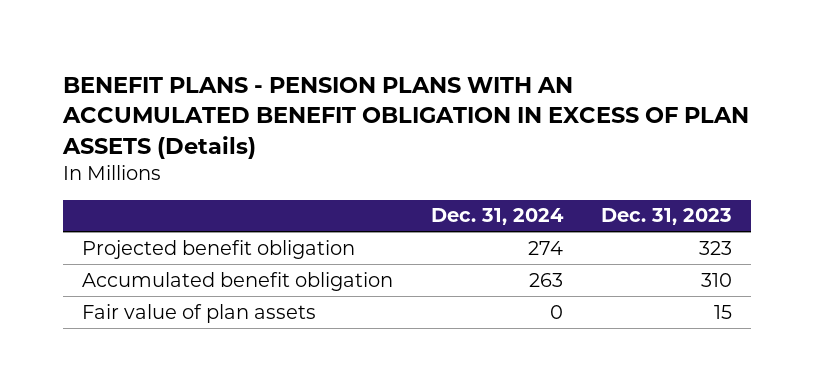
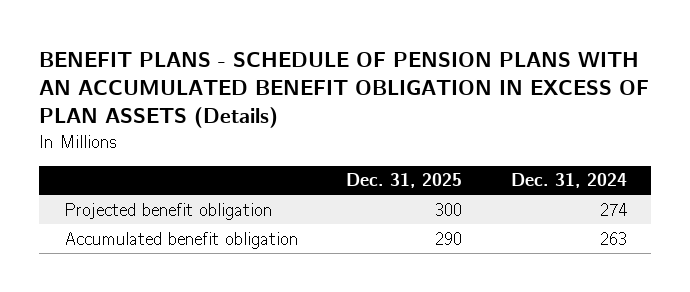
[61,76,749,159] BENEFIT PLANS - PENSION PLANS WITH AN ACCUMULATED BENEFIT OBLIGATION IN EXCESS OF PLAN ASSETS (Details) -> [39,52,650,129] BENEFIT PLANS - SCHEDULE OF PENSION PLANS WITH AN ACCUMULATED BENEFIT OBLIGATION IN EXCESS OF PLAN ASSETS (Details)
[601,208,733,226] Dec. 31, 2023 -> none
none -> [346,173,463,189] Dec. 31, 2025
[81,303,316,323] Fair value of plan assets -> none

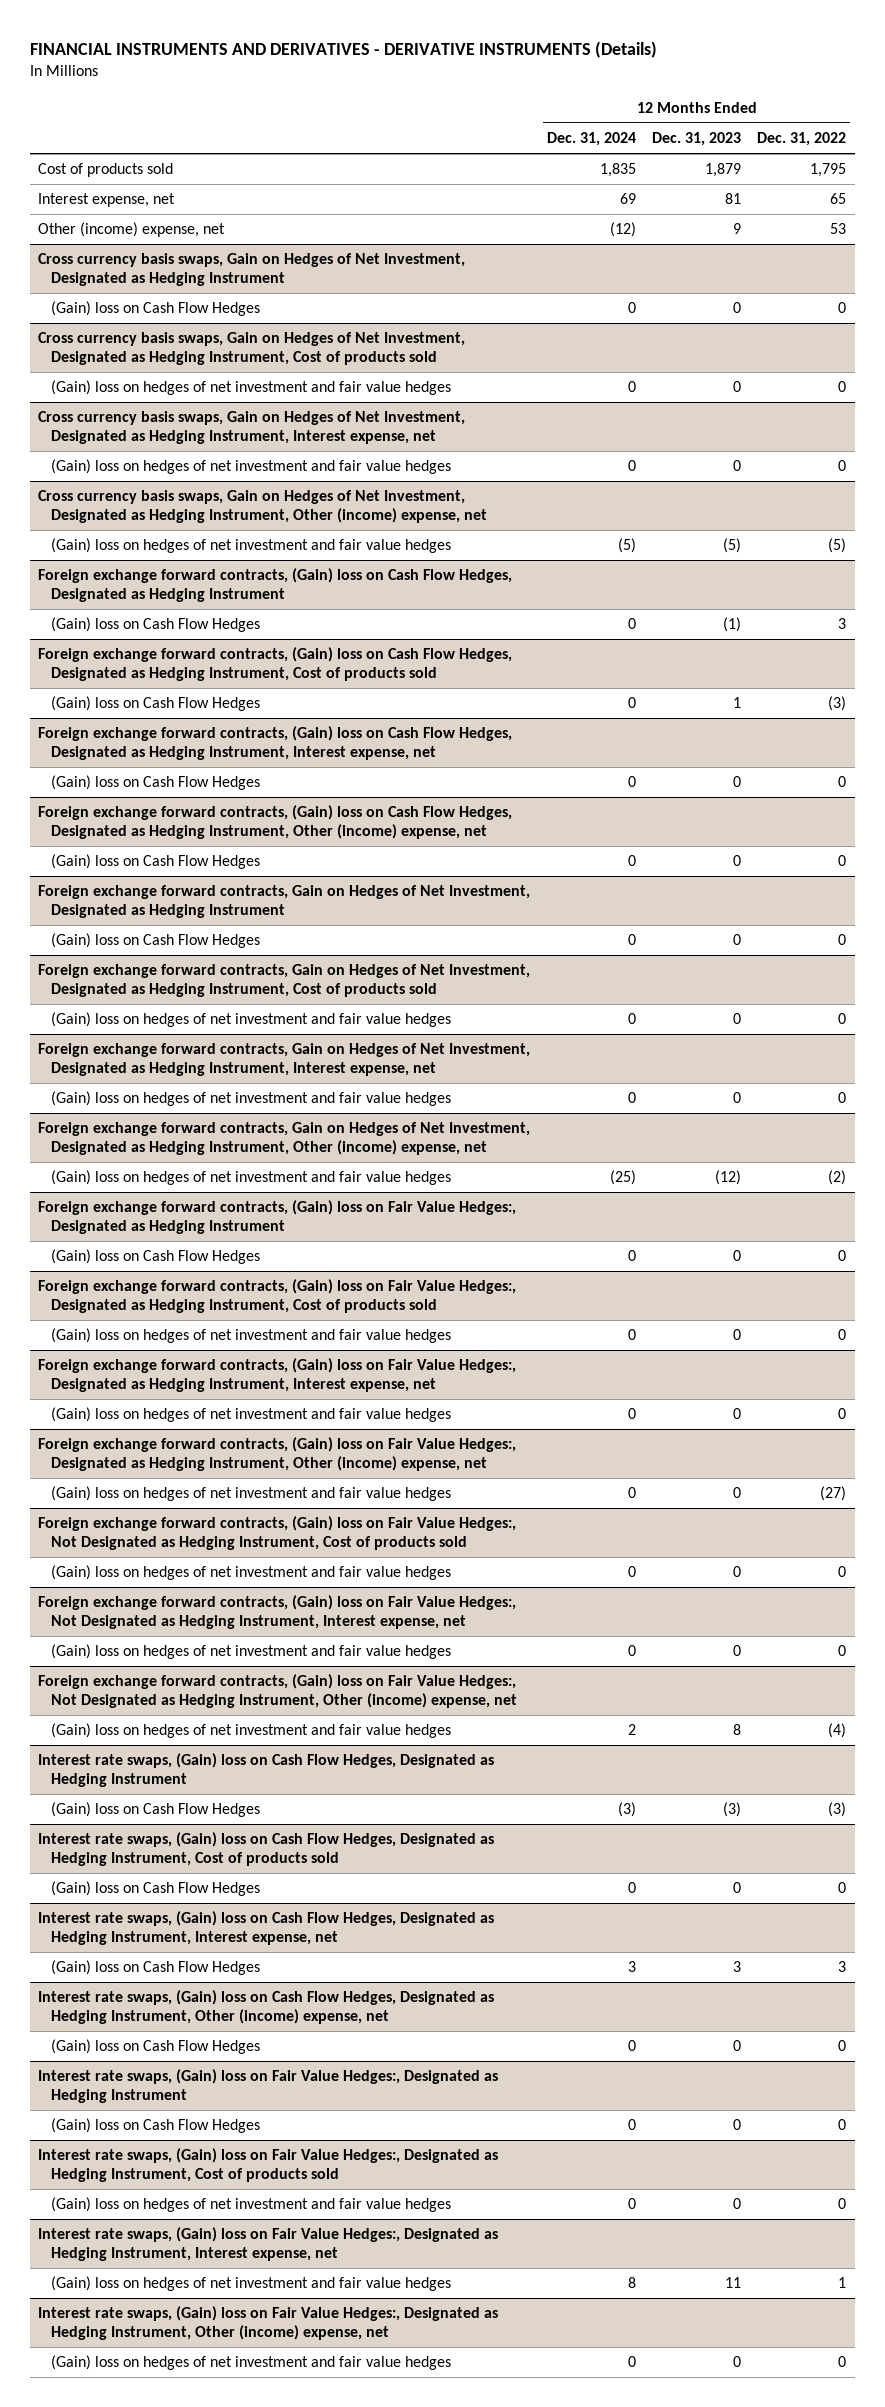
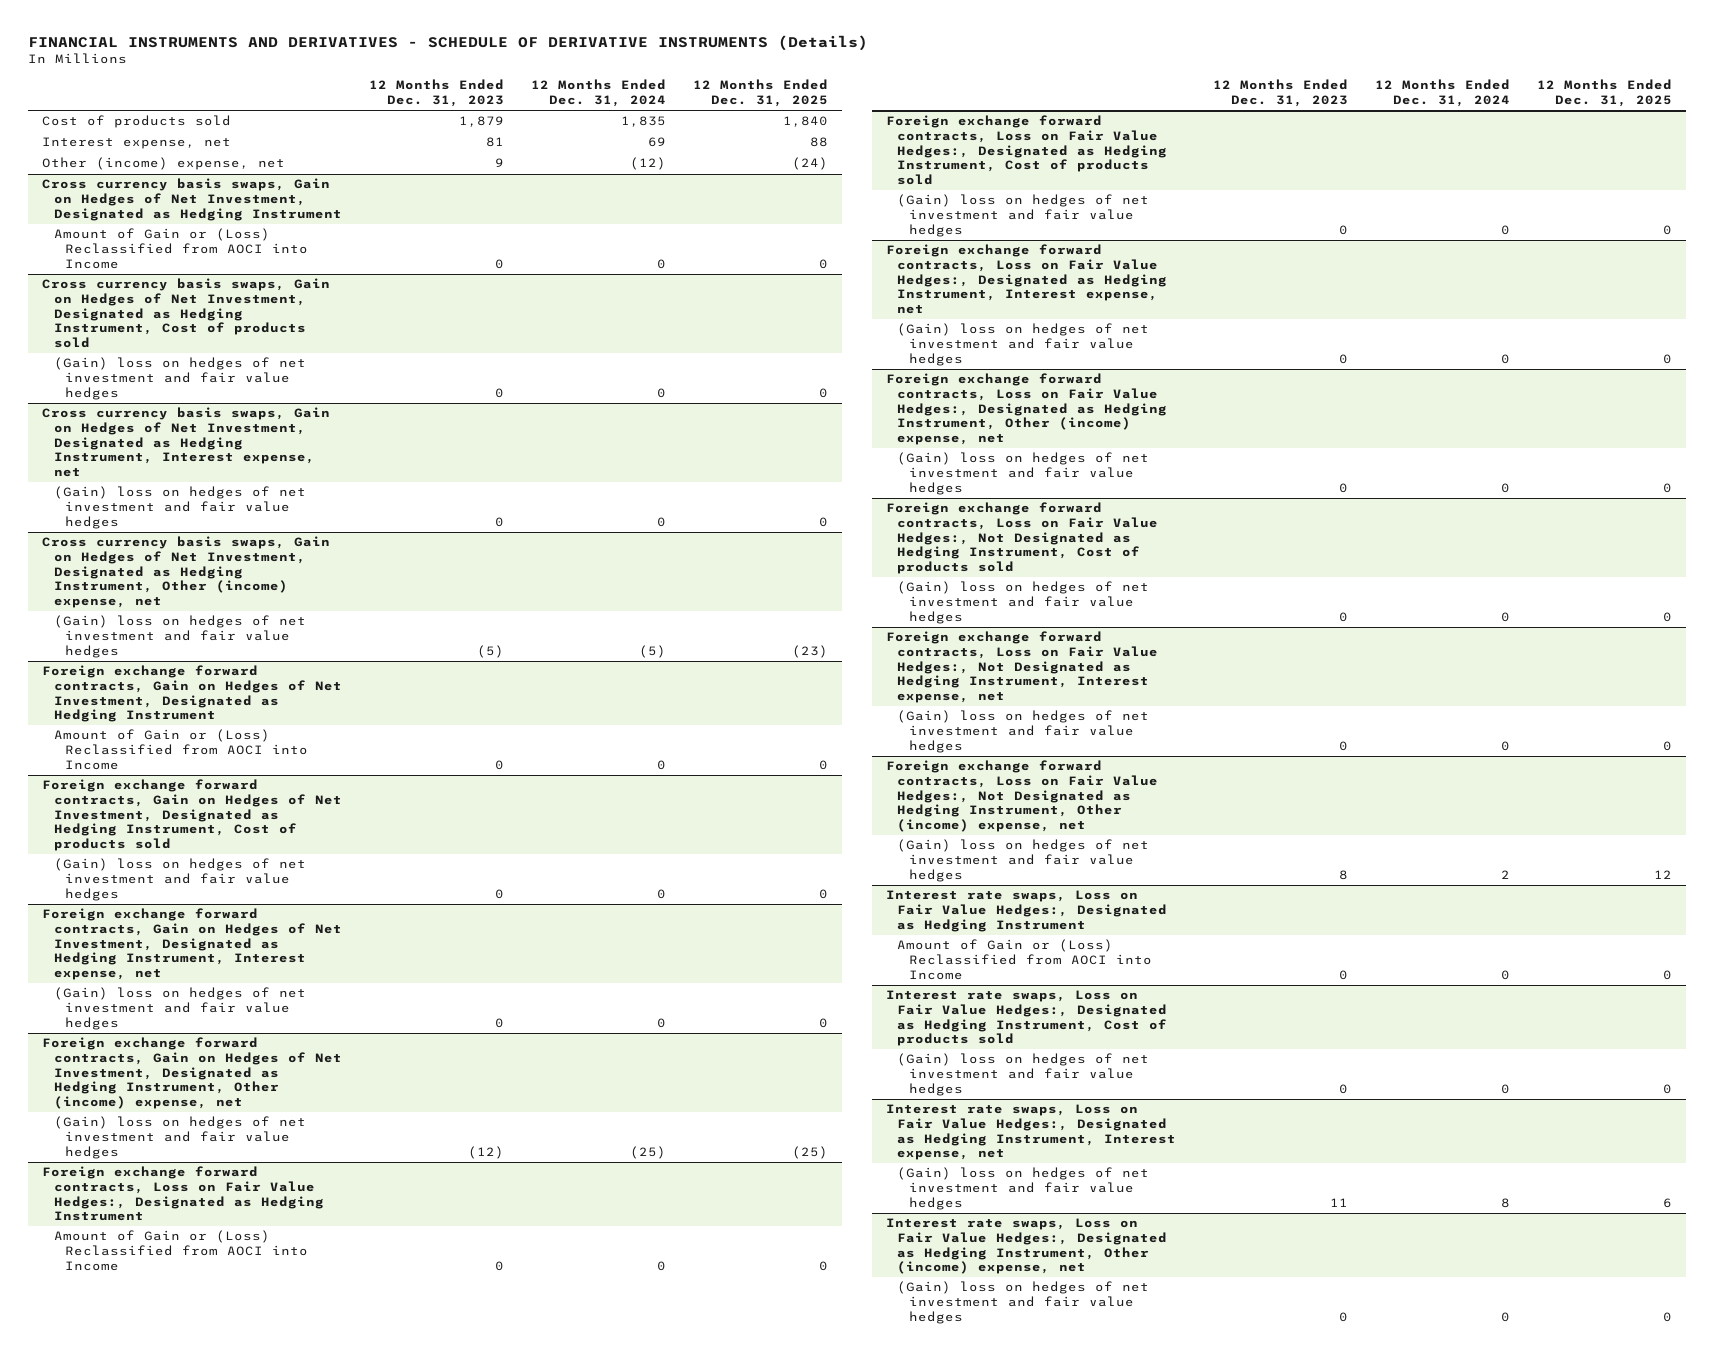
[30,40,658,58] FINANCIAL INSTRUMENTS AND DERIVATIVES - DERIVATIVE INSTRUMENTS (Details) -> [28,34,869,51] FINANCIAL INSTRUMENTS AND DERIVATIVES - SCHEDULE OF DERIVATIVE INSTRUMENTS (Details)
[757,131,847,146] Dec. 31, 2022 -> none
none -> [693,79,829,108] 12 Months Ended Dec. 31, 2025
[51,301,261,317] (Gain) loss on Cash Flow Hedges -> [53,228,309,269] Amount of Gain or (Loss) Reclassified from AOCI into Income
[38,568,513,602] Foreign exchange forward contracts, (Gain) loss on Cash Flow Hedges, Designated as Hedging Instrument -> none
[51,617,261,633] (Gain) loss on Cash Flow Hedges -> none
[38,647,513,681] Foreign exchange forward contracts, (Gain) loss on Cash Flow Hedges, Designated as Hedging Instrument, Cost of products sold -> none
[51,696,261,712] (Gain) loss on Cash Flow Hedges -> none
[38,726,513,760] Foreign exchange forward contracts, (Gain) loss on Cash Flow Hedges, Designated as Hedging Instrument, Interest expense, net -> none
[51,775,261,791] (Gain) loss on Cash Flow Hedges -> none
[38,805,513,839] Foreign exchange forward contracts, (Gain) loss on Cash Flow Hedges, Designated as Hedging Instrument, Other (income) expense, net -> none
[51,854,261,870] (Gain) loss on Cash Flow Hedges -> none
[51,933,261,949] (Gain) loss on Cash Flow Hedges -> [53,729,309,770] Amount of Gain or (Loss) Reclassified from AOCI into Income
[38,1200,517,1234] Foreign exchange forward contracts, (Gain) loss on Fair Value Hedges:, Designated as Hedging Instrument -> [41,1166,324,1222] Foreign exchange forward contracts, Loss on Fair Value Hedges:, Designated as Hedging Instrument
[51,1249,261,1265] (Gain) loss on Cash Flow Hedges -> [53,1230,309,1271] Amount of Gain or (Loss) Reclassified from AOCI into Income
[38,1279,517,1313] Foreign exchange forward contracts, (Gain) loss on Fair Value Hedges:, Designated as Hedging Instrument, Cost of products sold -> [885,115,1168,185] Foreign exchange forward contracts, Loss on Fair Value Hedges:, Designated as Hedging Instrument, Cost of products sold
[38,1358,517,1392] Foreign exchange forward contracts, (Gain) loss on Fair Value Hedges:, Designated as Hedging Instrument, Interest expense, net -> [885,244,1168,314] Foreign exchange forward contracts, Loss on Fair Value Hedges:, Designated as Hedging Instrument, Interest expense, net
[38,1437,517,1471] Foreign exchange forward contracts, (Gain) loss on Fair Value Hedges:, Designated as Hedging Instrument, Other (income) expense, net -> [885,373,1168,445] Foreign exchange forward contracts, Loss on Fair Value Hedges:, Designated as Hedging Instrument, Other (income) expense, net
[38,1516,517,1550] Foreign exchange forward contracts, (Gain) loss on Fair Value Hedges:, Not Designated as Hedging Instrument, Cost of products sold -> [885,502,1159,574] Foreign exchange forward contracts, Loss on Fair Value Hedges:, Not Designated as Hedging Instrument, Cost of products sold
[38,1595,517,1629] Foreign exchange forward contracts, (Gain) loss on Fair Value Hedges:, Not Designated as Hedging Instrument, Interest expense, net -> [885,631,1159,703] Foreign exchange forward contracts, Loss on Fair Value Hedges:, Not Designated as Hedging Instrument, Interest expense, net
[38,1674,518,1708] Foreign exchange forward contracts, (Gain) loss on Fair Value Hedges:, Not Designated as Hedging Instrument, Other (income) expense, net -> [885,760,1159,832] Foreign exchange forward contracts, Loss on Fair Value Hedges:, Not Designated as Hedging Instrument, Other (income) expense, net
[38,1753,495,1787] Interest rate swaps, (Gain) loss on Cash Flow Hedges, Designated as Hedging Instrument -> none
[51,1802,261,1818] (Gain) loss on Cash Flow Hedges -> none
[38,1832,495,1866] Interest rate swaps, (Gain) loss on Cash Flow Hedges, Designated as Hedging Instrument, Cost of products sold -> none
[51,1881,261,1897] (Gain) loss on Cash Flow Hedges -> none
[38,1911,495,1945] Interest rate swaps, (Gain) loss on Cash Flow Hedges, Designated as Hedging Instrument, Interest expense, net -> none
[51,1960,261,1976] (Gain) loss on Cash Flow Hedges -> none
[38,1990,495,2024] Interest rate swaps, (Gain) loss on Cash Flow Hedges, Designated as Hedging Instrument, Other (income) expense, net -> none
[51,2039,261,2055] (Gain) loss on Cash Flow Hedges -> none
[51,2118,261,2134] (Gain) loss on Cash Flow Hedges -> none
[38,2069,499,2103] Interest rate swaps, (Gain) loss on Fair Value Hedges:, Designated as Hedging Instrument -> [885,890,1168,932] Interest rate swaps, Loss on Fair Value Hedges:, Designated as Hedging Instrument
none -> [897,939,1153,980] Amount of Gain or (Loss) Reclassified from AOCI into Income
[38,2148,499,2182] Interest rate swaps, (Gain) loss on Fair Value Hedges:, Designated as Hedging Instrument, Cost of products sold -> [885,990,1168,1047] Interest rate swaps, Loss on Fair Value Hedges:, Designated as Hedging Instrument, Cost of products sold
[38,2227,499,2261] Interest rate swaps, (Gain) loss on Fair Value Hedges:, Designated as Hedging Instrument, Interest expense, net -> [885,1104,1177,1161] Interest rate swaps, Loss on Fair Value Hedges:, Designated as Hedging Instrument, Interest expense, net
[38,2306,499,2340] Interest rate swaps, (Gain) loss on Fair Value Hedges:, Designated as Hedging Instrument, Other (income) expense, net -> [885,1218,1168,1275] Interest rate swaps, Loss on Fair Value Hedges:, Designated as Hedging Instrument, Other (income) expense, net

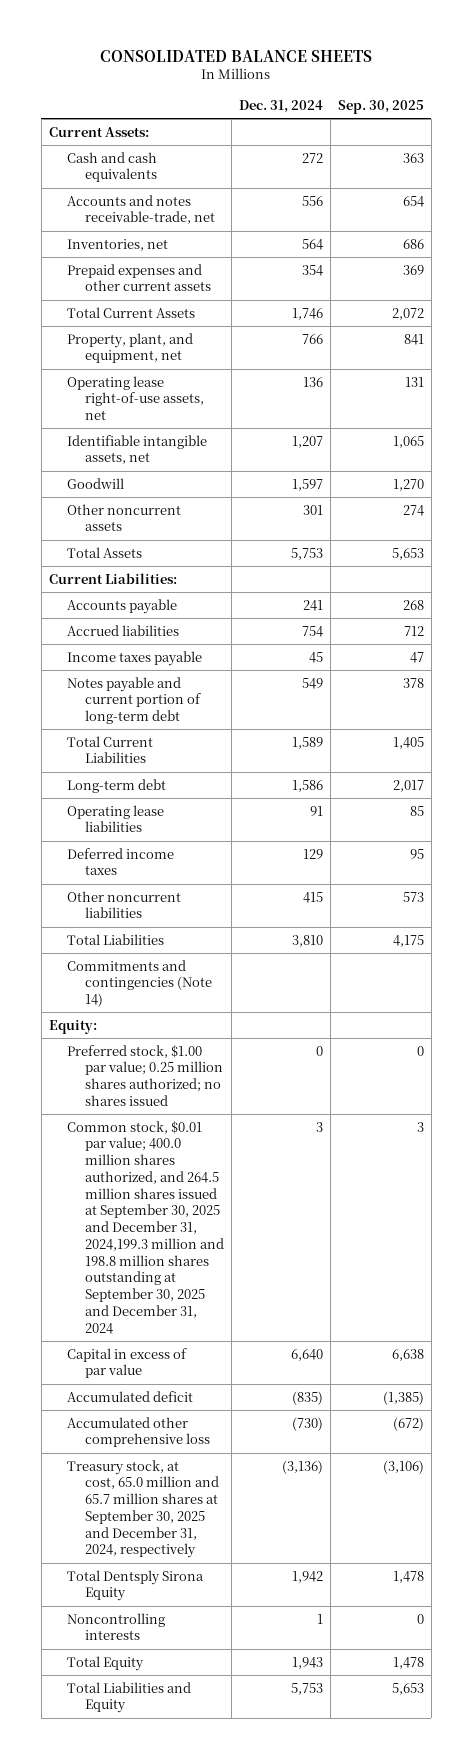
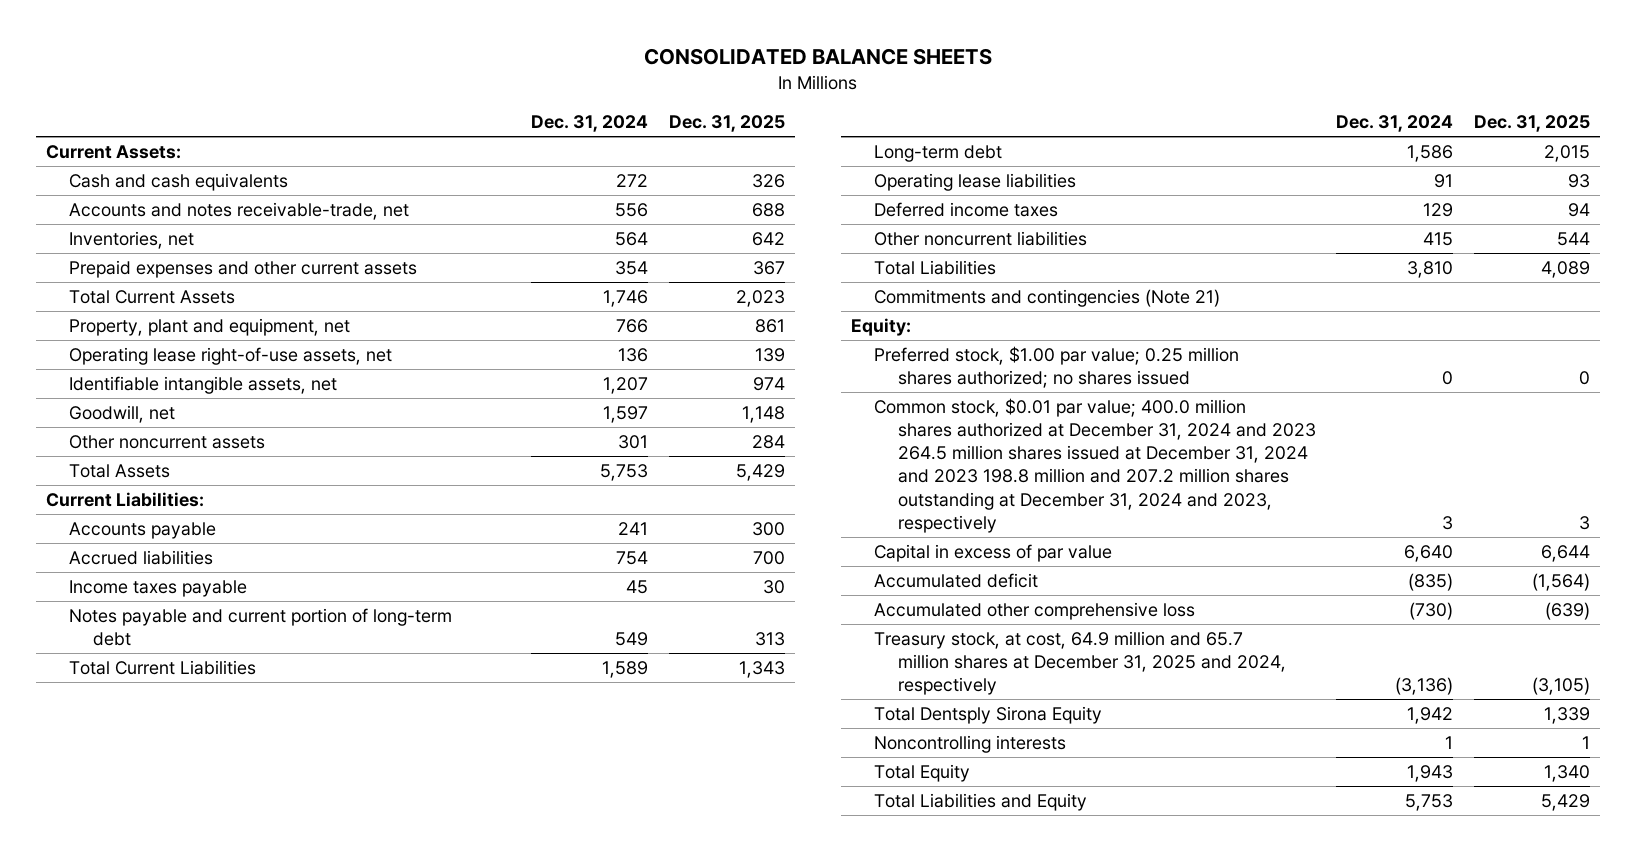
[338,99,425,114] Sep. 30, 2025 -> none
none -> [668,114,785,132] Dec. 31, 2025
[66,332,193,364] Property, plant, and equipment, net -> [69,318,351,337] Property, plant and equipment, net
[66,477,124,489] Goodwill -> [69,405,176,424] Goodwill, net
[66,959,213,1008] Commitments and contingencies (Note 14) -> [874,289,1221,308] Commitments and contingencies (Note 21)
[66,1120,225,1334] Common stock, $0.01 par value; 400.0 million shares authorized, and 264.5 million shares issued at September 30, 2025 and December 31, 2024,199.3 million and 198.8 million shares outstanding at September 30, 2025 and December 31, 2024 -> [874,398,1316,533] Common stock, $0.01 par value; 400.0 million shares authorized at December 31, 2024 and 2023 264.5 million shares issued at December 31, 2024 and 2023 198.8 million and 207.2 million shares outstanding at December 31, 2024 and 2023, respectively
[66,1459,220,1559] Treasury stock, at cost, 65.0 million and 65.7 million shares at September 30, 2025 and December 31, 2024, respectively -> [874,631,1286,696] Treasury stock, at cost, 64.9 million and 65.7 million shares at December 31, 2025 and 2024, respectively

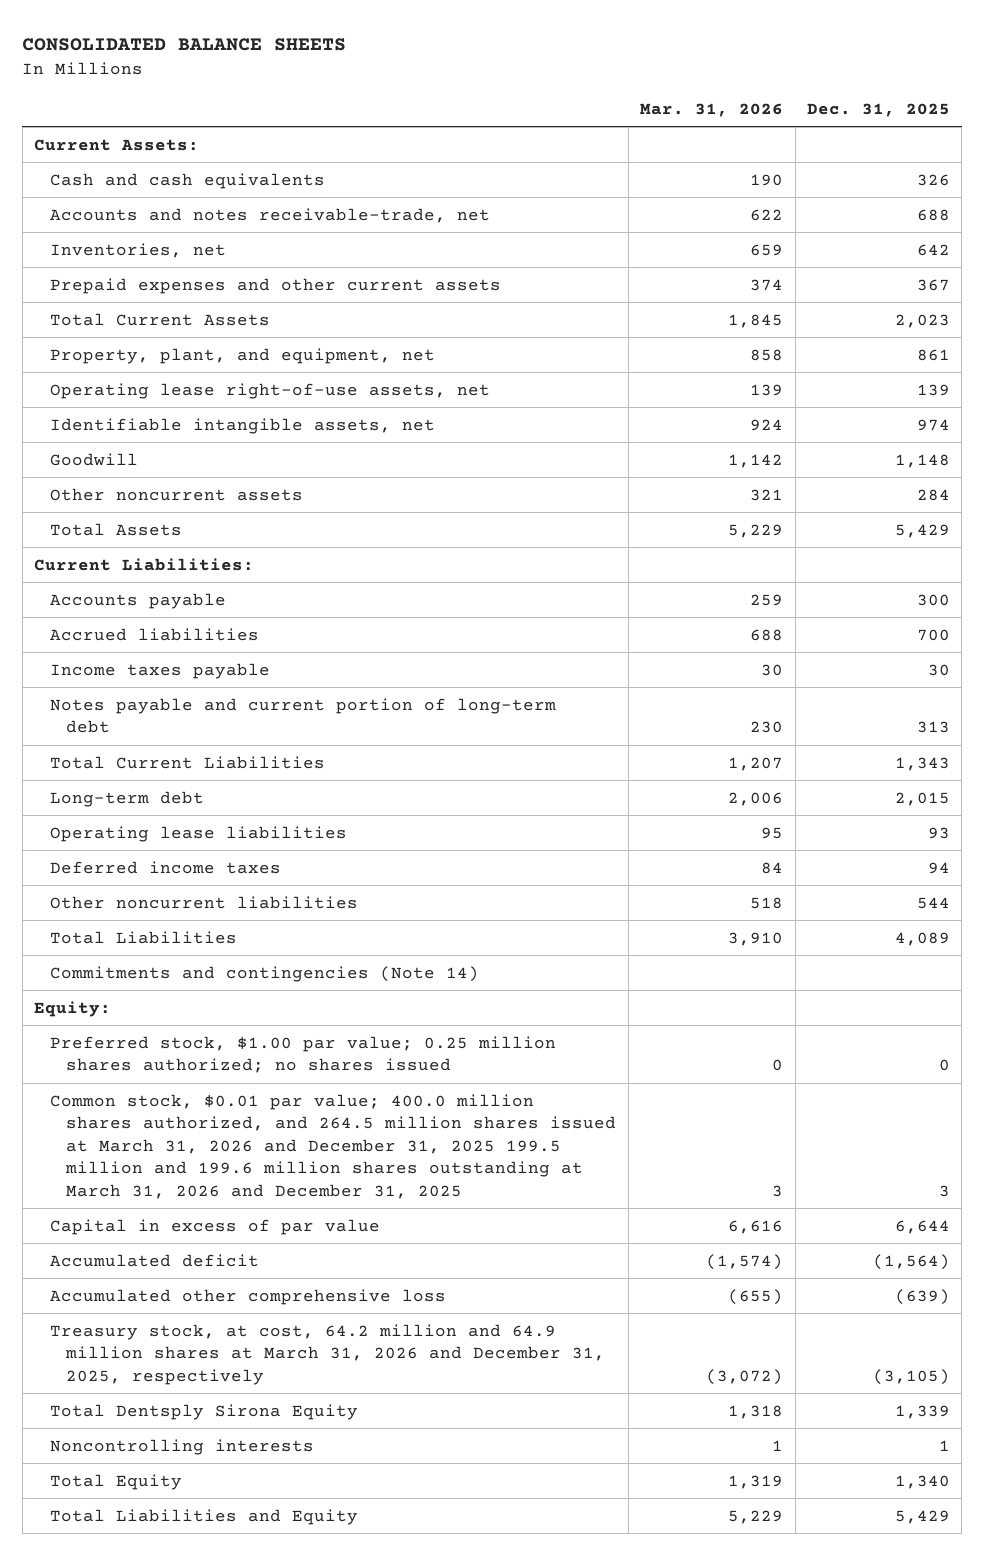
[531,114,649,132] Dec. 31, 2024 -> none
none -> [640,102,784,117] Mar. 31, 2026
[69,318,351,337] Property, plant and equipment, net -> [50,347,436,364] Property, plant, and equipment, net
[69,405,176,424] Goodwill, net -> [50,452,139,466] Goodwill
[874,289,1221,308] Commitments and contingencies (Note 21) -> [50,965,480,982] Commitments and contingencies (Note 14)
[874,398,1316,533] Common stock, $0.01 par value; 400.0 million shares authorized at December 31, 2024 and 2023 264.5 million shares issued at December 31, 2024 and 2023 198.8 million and 207.2 million shares outstanding at December 31, 2024 and 2023, respectively -> [50,1093,617,1199] Common stock, $0.01 par value; 400.0 million shares authorized, and 264.5 million shares issued at March 31, 2026 and December 31, 2025 199.5 million and 199.6 million shares outstanding at March 31, 2026 and December 31, 2025
[874,631,1286,696] Treasury stock, at cost, 64.9 million and 65.7 million shares at December 31, 2025 and 2024, respectively -> [50,1323,606,1385] Treasury stock, at cost, 64.2 million and 64.9 million shares at March 31, 2026 and December 31, 2025, respectively

